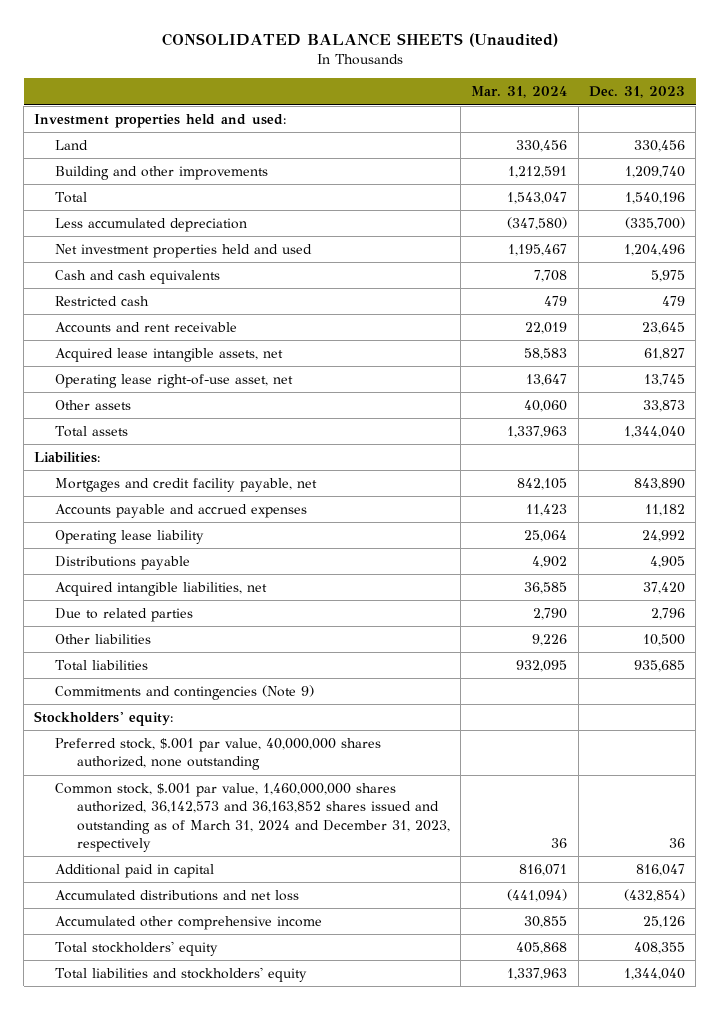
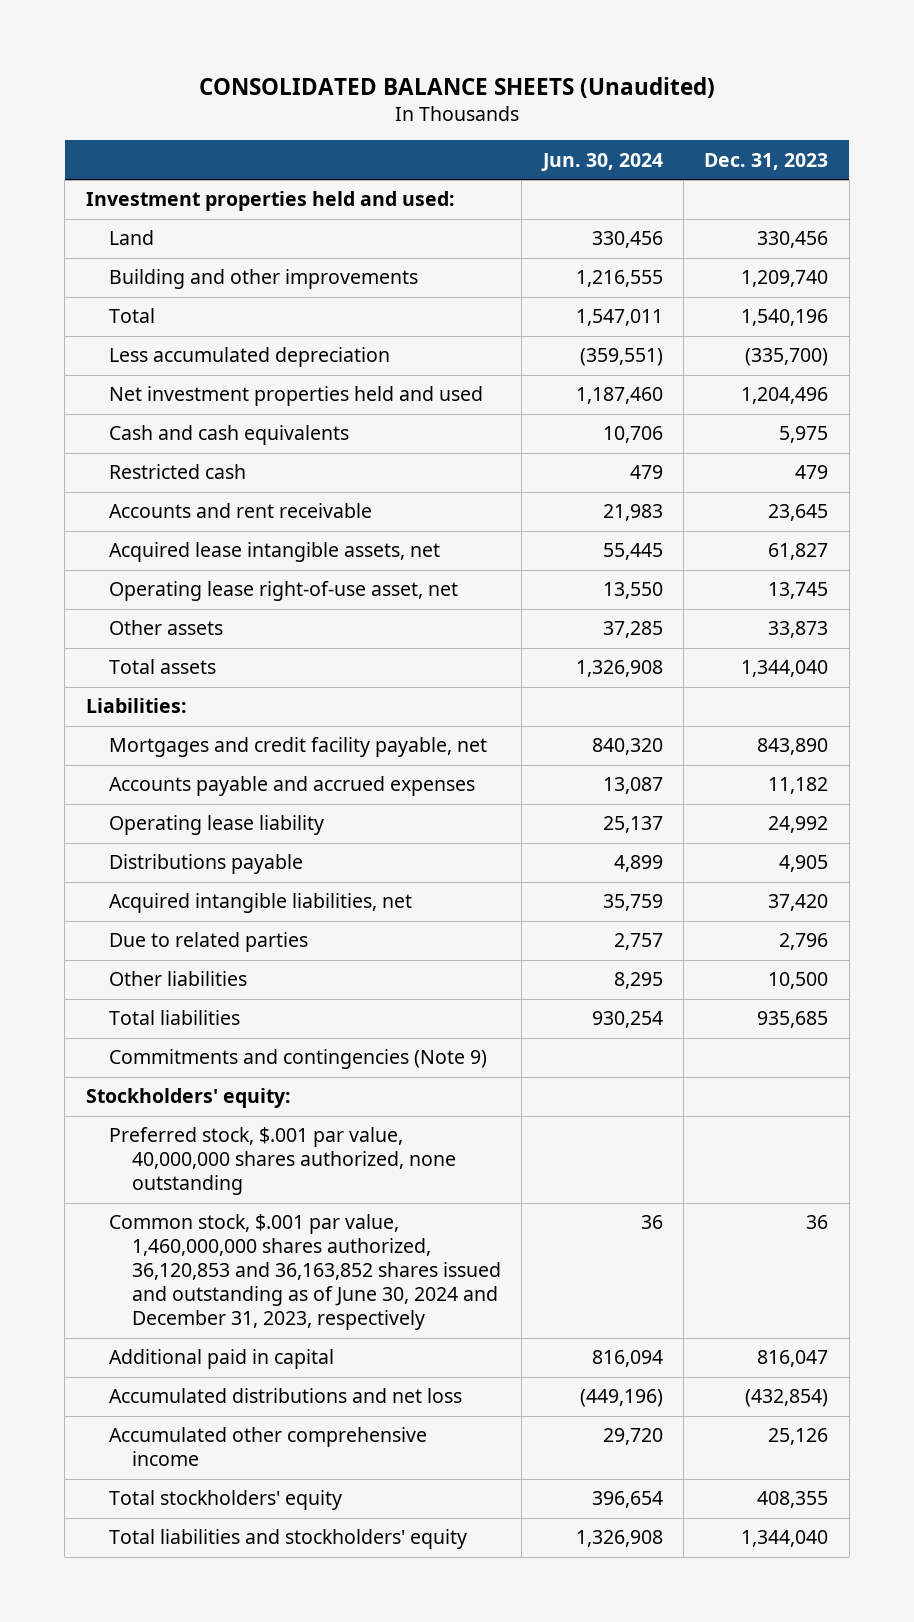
[471,86,568,99] Mar. 31, 2024 -> none
none -> [540,152,663,171] Jun. 30, 2024
[55,783,450,852] Common stock, $.001 par value, 1,460,000,000 shares authorized, 36,142,573 and 36,163,852 shares issued and outstanding as of March 31, 2024 and December 31, 2023, respectively -> [108,1214,502,1331] Common stock, $.001 par value, 1,460,000,000 shares authorized, 36,120,853 and 36,163,852 shares issued and outstanding as of June 30, 2024 and December 31, 2023, respectively

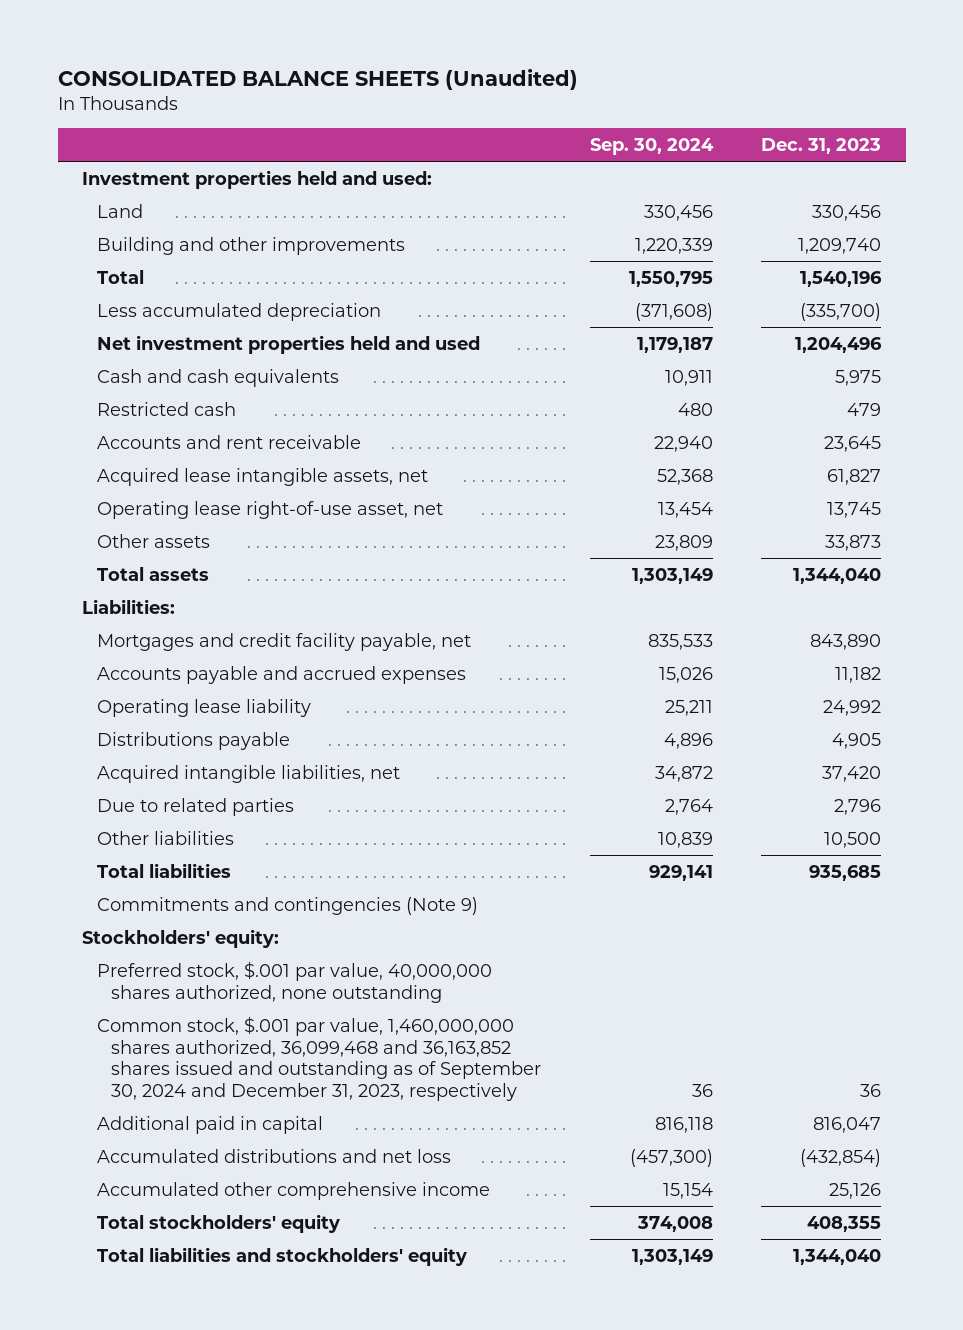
[540,152,663,171] Jun. 30, 2024 -> none
none -> [589,138,714,156] Sep. 30, 2024
[108,1214,502,1331] Common stock, $.001 par value, 1,460,000,000 shares authorized, 36,120,853 and 36,163,852 shares issued and outstanding as of June 30, 2024 and December 31, 2023, respectively -> [96,1016,542,1101] Common stock, $.001 par value, 1,460,000,000 shares authorized, 36,099,468 and 36,163,852 shares issued and outstanding as of September 30, 2024 and December 31, 2023, respectively

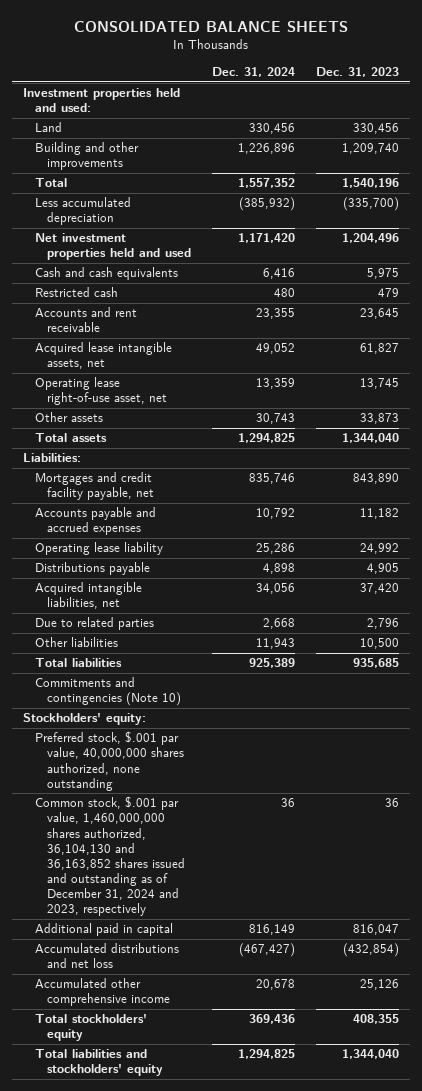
[57,68,578,90] CONSOLIDATED BALANCE SHEETS (Unaudited) -> [74,21,349,33] CONSOLIDATED BALANCE SHEETS
[589,138,714,156] Sep. 30, 2024 -> none
none -> [212,67,296,78] Dec. 31, 2024
[96,897,478,916] Commitments and contingencies (Note 9) -> [35,677,182,707] Commitments and contingencies (Note 10)
[96,1016,542,1101] Common stock, $.001 par value, 1,460,000,000 shares authorized, 36,099,468 and 36,163,852 shares issued and outstanding as of September 30, 2024 and December 31, 2023, respectively -> [35,796,186,917] Common stock, $.001 par value, 1,460,000,000 shares authorized, 36,104,130 and 36,163,852 shares issued and outstanding as of December 31, 2024 and 2023, respectively

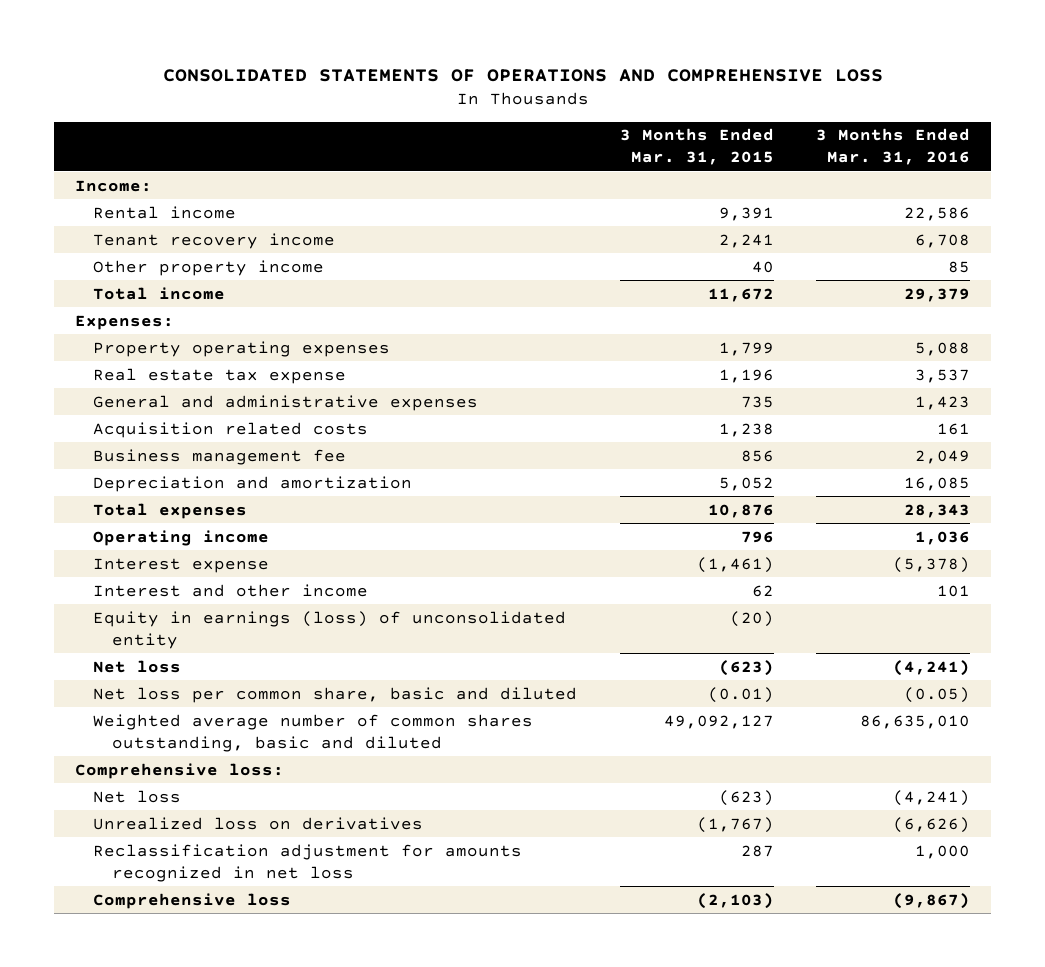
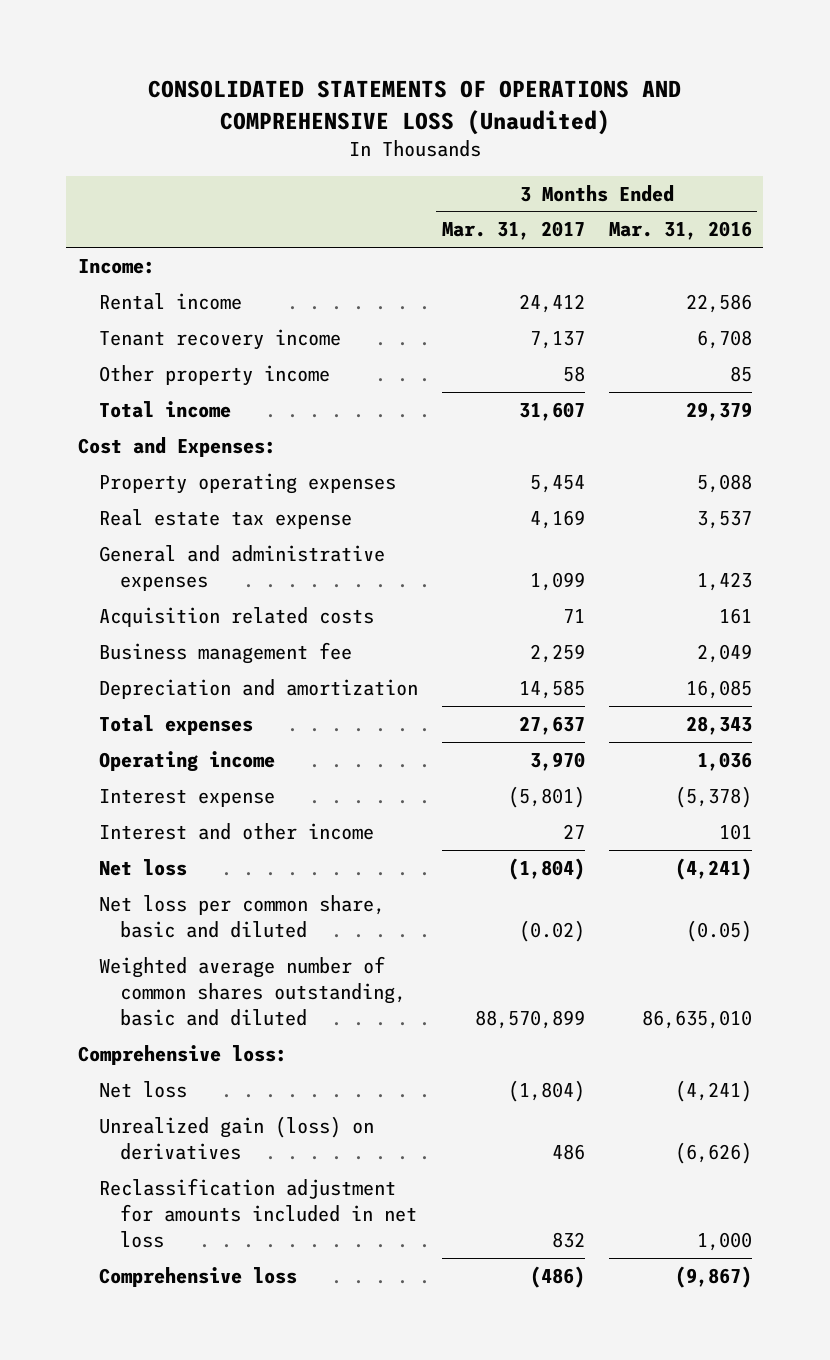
[162,68,883,82] CONSOLIDATED STATEMENTS OF OPERATIONS AND COMPREHENSIVE LOSS -> [147,80,681,135] CONSOLIDATED STATEMENTS OF OPERATIONS AND COMPREHENSIVE LOSS (Unaudited)
[619,128,774,166] 3 Months Ended Mar. 31, 2015 -> none
none -> [441,221,585,241] Mar. 31, 2017
[74,314,174,330] Expenses: -> none
none -> [78,436,277,457] Cost and Expenses:
[93,610,567,649] Equity in earnings (loss) of unconsolidated entity -> none
[93,816,424,830] Unrealized loss on derivatives -> [98,1115,374,1160] Unrealized gain (loss) on derivatives
[93,843,523,882] Reclassification adjustment for amounts recognized in net loss -> [98,1177,417,1249] Reclassification adjustment for amounts included in net loss

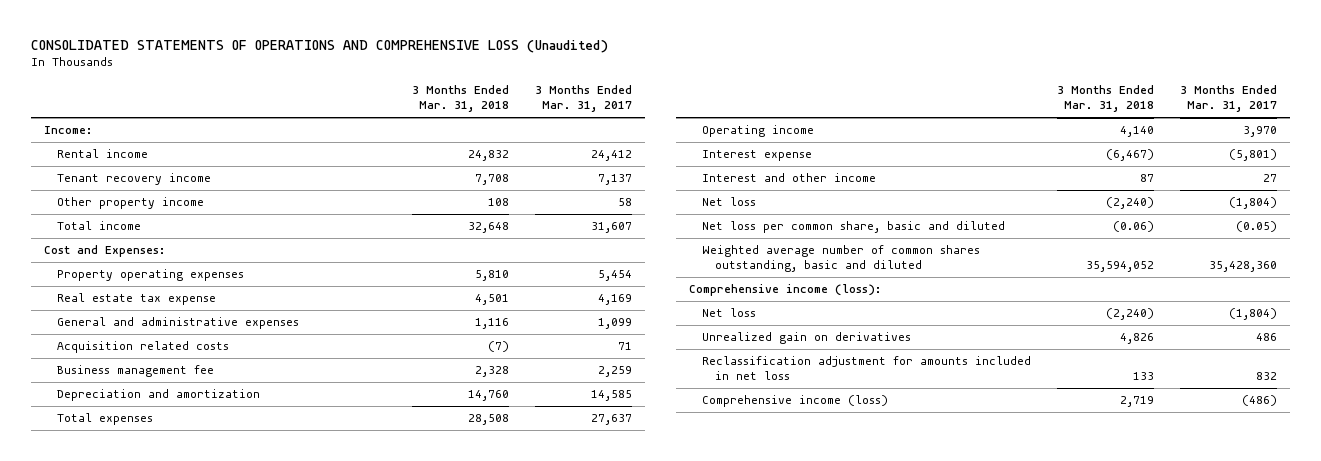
[608,221,752,241] Mar. 31, 2016 -> none
none -> [412,85,510,113] 3 Months Ended Mar. 31, 2018
[518,919,585,942] (0.02) -> [1235,221,1277,233] (0.05)
[474,1010,585,1030] 88,570,899 -> [1208,261,1277,273] 35,428,360
[78,1044,288,1065] Comprehensive loss: -> [688,284,881,297] Comprehensive income (loss):
[98,1115,374,1160] Unrealized gain (loss) on derivatives -> [701,332,911,345] Unrealized gain on derivatives
[98,1266,297,1287] Comprehensive loss -> [701,395,888,408] Comprehensive income (loss)

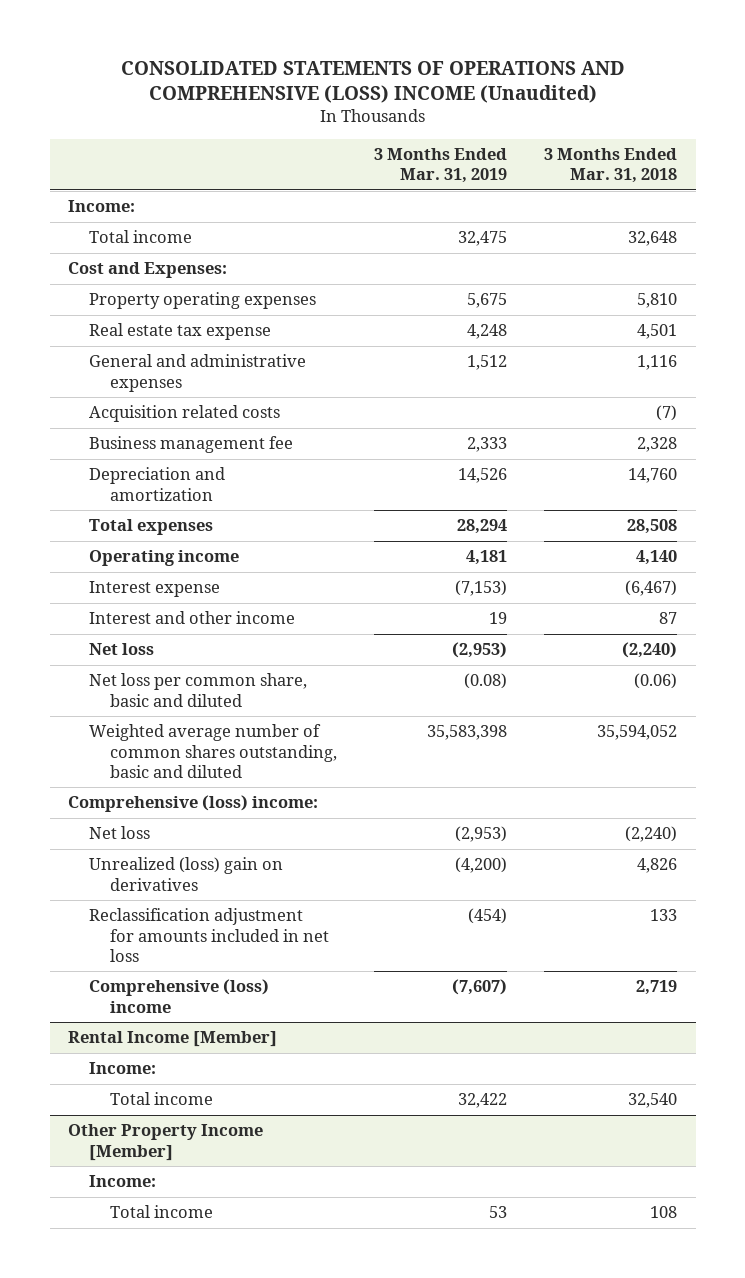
[30,39,608,53] CONSOLIDATED STATEMENTS OF OPERATIONS AND COMPREHENSIVE LOSS (Unaudited) -> [120,60,625,104] CONSOLIDATED STATEMENTS OF OPERATIONS AND COMPREHENSIVE (LOSS) INCOME (Unaudited)
[535,85,633,113] 3 Months Ended Mar. 31, 2017 -> none
none -> [374,148,508,184] 3 Months Ended Mar. 31, 2019
[57,149,149,159] Rental income -> none
[57,173,212,186] Tenant recovery income -> none
[57,197,205,210] Other property income -> none
[688,284,881,297] Comprehensive income (loss): -> [68,795,319,813] Comprehensive (loss) income:
[701,332,911,345] Unrealized gain on derivatives -> [89,857,284,891] Unrealized (loss) gain on derivatives
[701,395,888,408] Comprehensive income (loss) -> [89,979,270,1013] Comprehensive (loss) income
none -> [68,1031,278,1048] Rental Income [Member]
none -> [89,1062,157,1075] Income:
none -> [109,1092,213,1106] Total income
none -> [68,1124,264,1161] Other Property Income [Member]
none -> [89,1175,157,1188] Income:
none -> [109,1205,213,1219] Total income

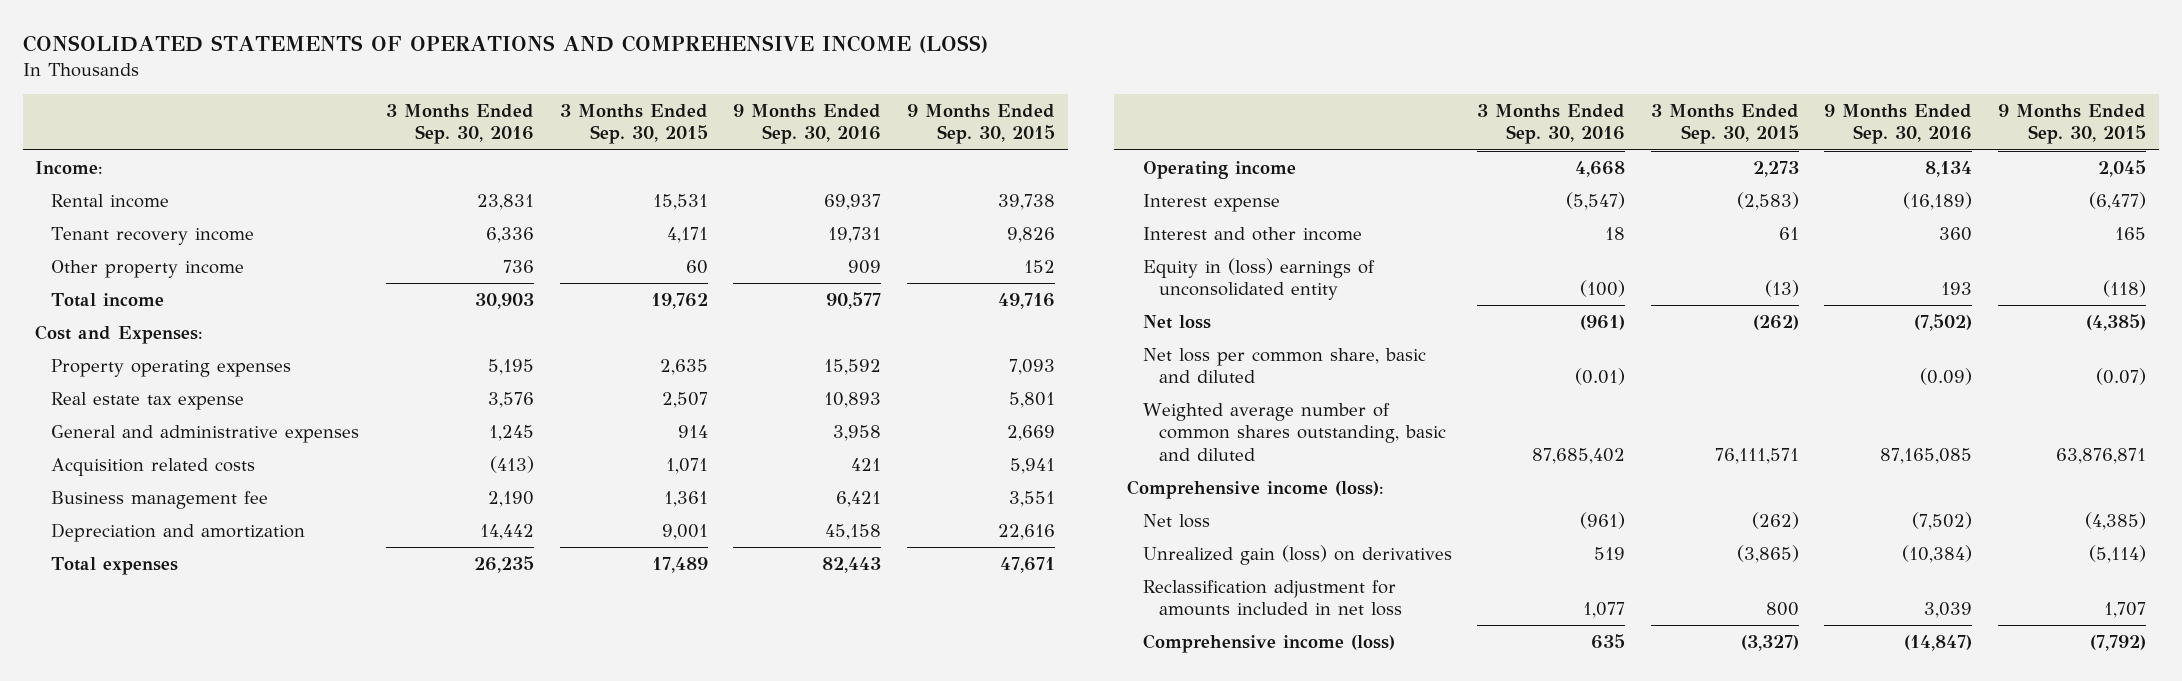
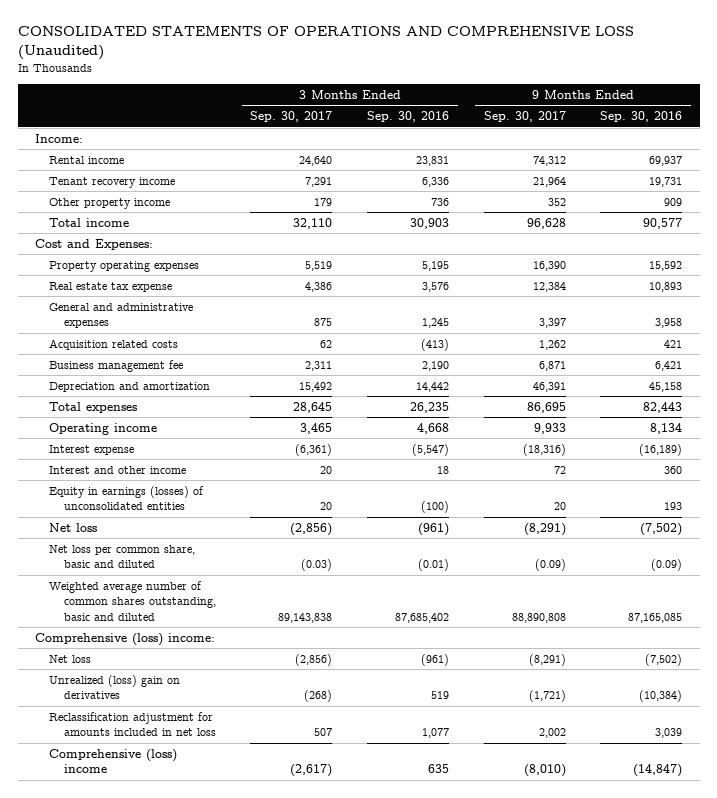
[22,35,988,54] CONSOLIDATED STATEMENTS OF OPERATIONS AND COMPREHENSIVE INCOME (LOSS) -> [17,26,634,61] CONSOLIDATED STATEMENTS OF OPERATIONS AND COMPREHENSIVE LOSS (Unaudited)
[559,104,708,145] 3 Months Ended Sep. 30, 2015 -> none
[907,104,1056,145] 9 Months Ended Sep. 30, 2015 -> none
none -> [250,111,333,123] Sep. 30, 2017
none -> [483,111,566,123] Sep. 30, 2017
[1142,257,1375,301] Equity in (loss) earnings of unconsolidated entity -> [49,485,205,511] Equity in earnings (losses) of unconsolidated entities
[1126,479,1384,499] Comprehensive income (loss): -> [34,632,215,646] Comprehensive (loss) income:
[1142,544,1452,565] Unrealized gain (loss) on derivatives -> [49,674,181,700] Unrealized (loss) gain on derivatives
[1142,633,1395,653] Comprehensive income (loss) -> [49,748,178,774] Comprehensive (loss) income

